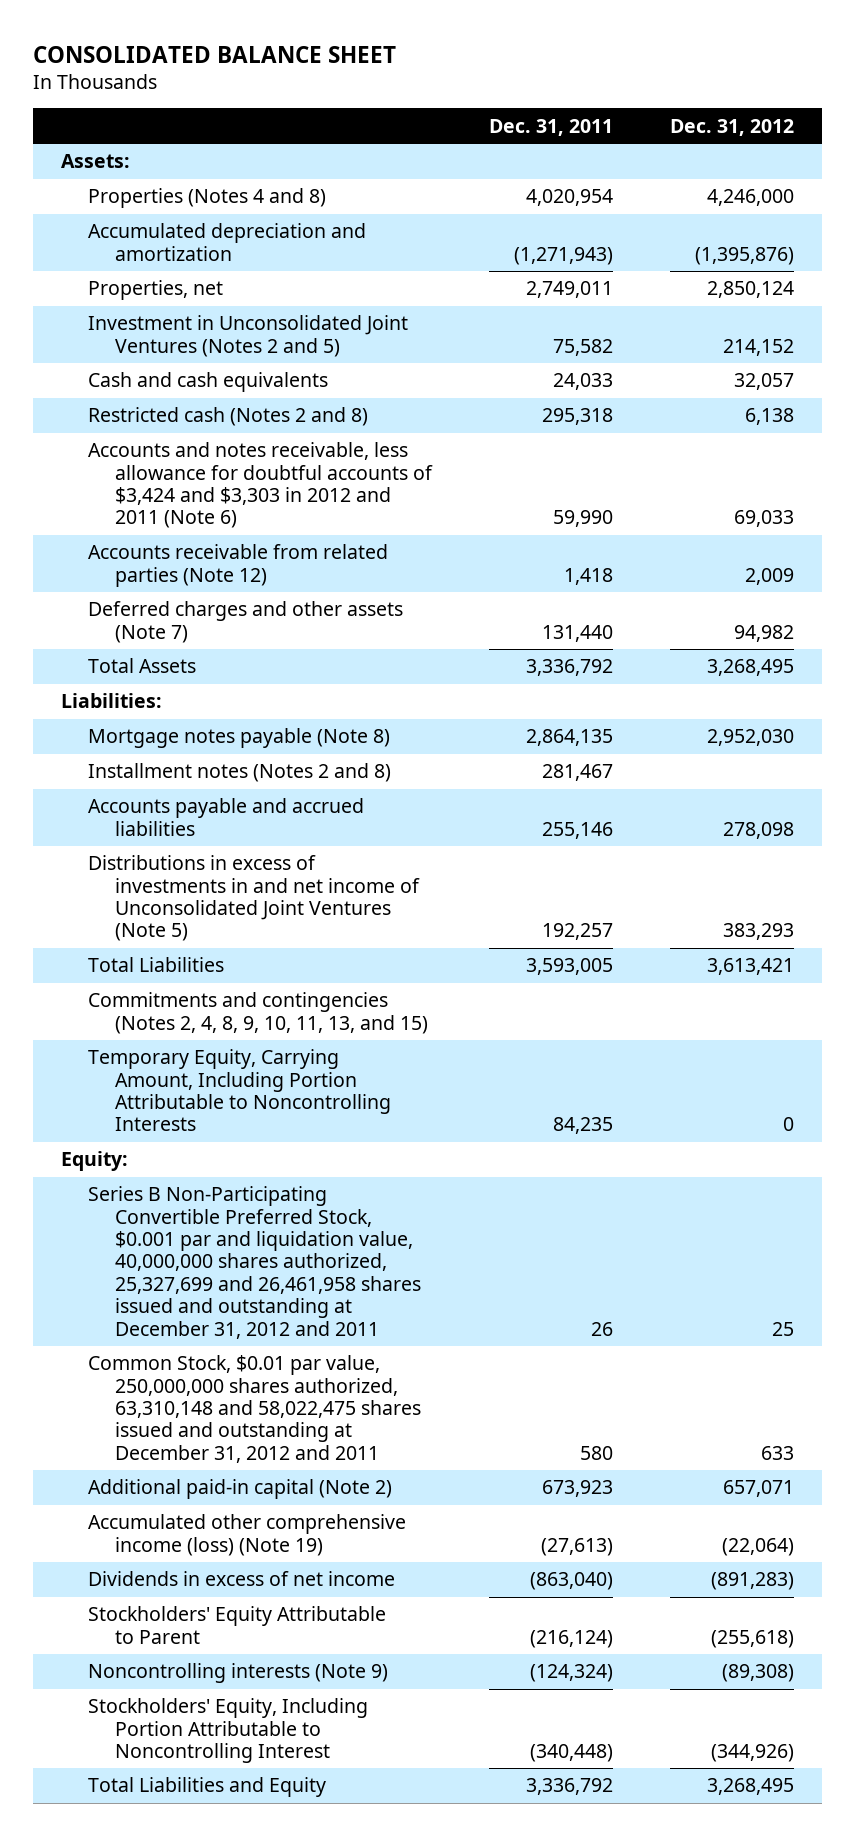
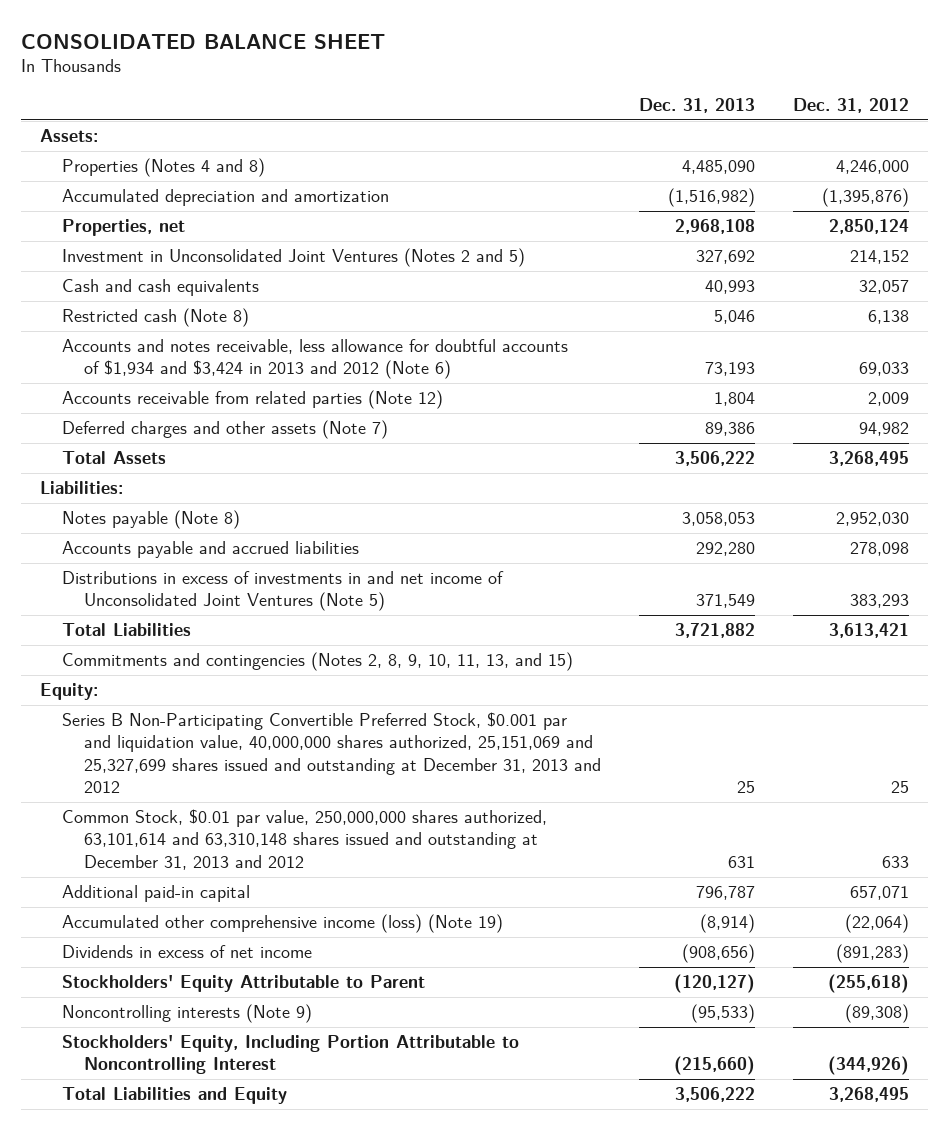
[488,118,613,136] Dec. 31, 2011 -> none
none -> [639,98,756,114] Dec. 31, 2013
[87,407,368,427] Restricted cash (Notes 2 and 8) -> [62,308,250,328] Restricted cash (Note 8)
[87,442,433,529] Accounts and notes receivable, less allowance for doubtful accounts of $3,424 and $3,303 in 2012 and 2011 (Note 6) -> [62,339,569,380] Accounts and notes receivable, less allowance for doubtful accounts of $1,934 and $3,424 in 2013 and 2012 (Note 6)
[87,763,391,783] Installment notes (Notes 2 and 8) -> none
[87,728,390,749] Mortgage notes payable (Note 8) -> [62,510,241,530] Notes payable (Note 8)
[87,1049,391,1132] Temporary Equity, Carrying Amount, Including Portion Attributable to Noncontrolling Interests -> none
[87,992,428,1034] Commitments and contingencies (Notes 2, 4, 8, 9, 10, 11, 13, and 15) -> [62,652,574,672] Commitments and contingencies (Notes 2, 8, 9, 10, 11, 13, and 15)
[87,1186,421,1339] Series B Non-Participating Convertible Preferred Stock, $0.001 par and liquidation value, 40,000,000 shares authorized, 25,327,699 and 26,461,958 shares issued and outstanding at December 31, 2012 and 2011 -> [62,712,601,794] Series B Non-Participating Convertible Preferred Stock, $0.001 par and liquidation value, 40,000,000 shares authorized, 25,151,069 and 25,327,699 shares issued and outstanding at December 31, 2013 and 2012
[87,1355,421,1463] Common Stock, $0.01 par value, 250,000,000 shares authorized, 63,310,148 and 58,022,475 shares issued and outstanding at December 31, 2012 and 2011 -> [62,809,548,870] Common Stock, $0.01 par value, 250,000,000 shares authorized, 63,101,614 and 63,310,148 shares issued and outstanding at December 31, 2013 and 2012
[87,1479,392,1500] Additional paid-in capital (Note 2) -> [62,885,251,903] Additional paid-in capital

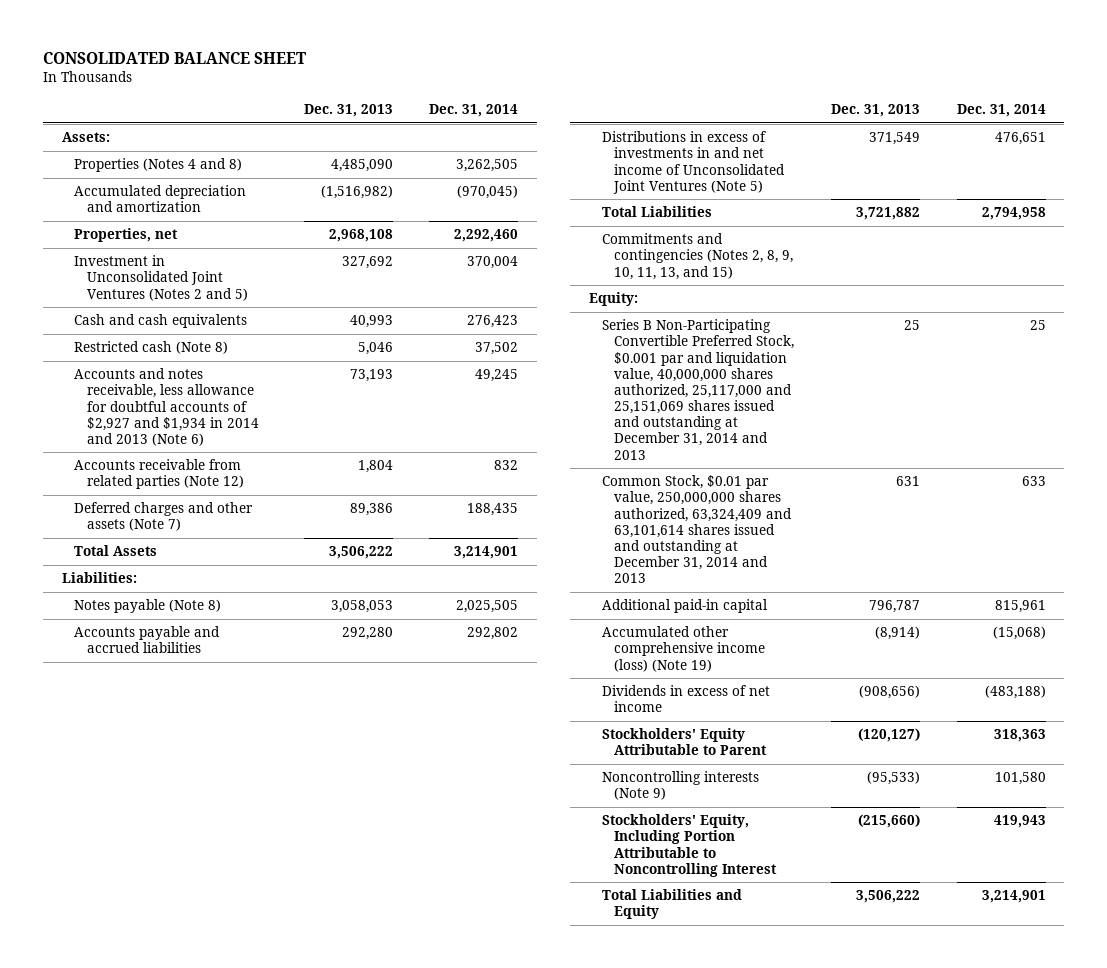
[793,98,910,114] Dec. 31, 2012 -> none
none -> [429,104,519,118] Dec. 31, 2014
[62,339,569,380] Accounts and notes receivable, less allowance for doubtful accounts of $1,934 and $3,424 in 2013 and 2012 (Note 6) -> [74,368,260,446] Accounts and notes receivable, less allowance for doubtful accounts of $2,927 and $1,934 in 2014 and 2013 (Note 6)
[62,712,601,794] Series B Non-Participating Convertible Preferred Stock, $0.001 par and liquidation value, 40,000,000 shares authorized, 25,151,069 and 25,327,699 shares issued and outstanding at December 31, 2013 and 2012 -> [601,319,795,460] Series B Non-Participating Convertible Preferred Stock, $0.001 par and liquidation value, 40,000,000 shares authorized, 25,117,000 and 25,151,069 shares issued and outstanding at December 31, 2014 and 2013
[62,809,548,870] Common Stock, $0.01 par value, 250,000,000 shares authorized, 63,101,614 and 63,310,148 shares issued and outstanding at December 31, 2013 and 2012 -> [601,475,793,584] Common Stock, $0.01 par value, 250,000,000 shares authorized, 63,324,409 and 63,101,614 shares issued and outstanding at December 31, 2014 and 2013

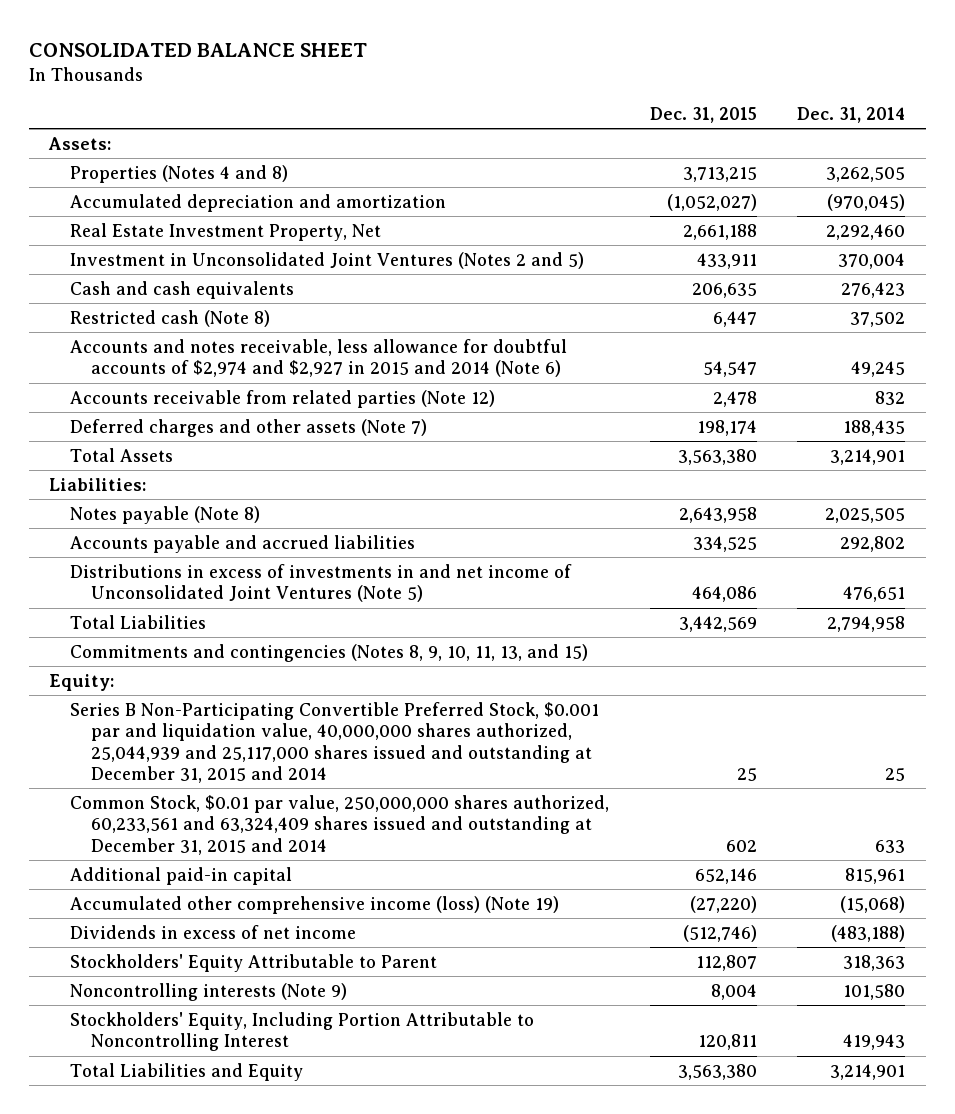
[303,104,393,118] Dec. 31, 2013 -> none
none -> [649,106,757,123] Dec. 31, 2015
[74,228,179,243] Properties, net -> [69,222,381,241] Real Estate Investment Property, Net
[74,368,260,446] Accounts and notes receivable, less allowance for doubtful accounts of $2,927 and $1,934 in 2014 and 2013 (Note 6) -> [69,338,567,378] Accounts and notes receivable, less allowance for doubtful accounts of $2,974 and $2,927 in 2015 and 2014 (Note 6)
[601,233,794,280] Commitments and contingencies (Notes 2, 8, 9, 10, 11, 13, and 15) -> [69,643,588,662] Commitments and contingencies (Notes 8, 9, 10, 11, 13, and 15)
[601,319,795,460] Series B Non-Participating Convertible Preferred Stock, $0.001 par and liquidation value, 40,000,000 shares authorized, 25,117,000 and 25,151,069 shares issued and outstanding at December 31, 2014 and 2013 -> [69,701,599,783] Series B Non-Participating Convertible Preferred Stock, $0.001 par and liquidation value, 40,000,000 shares authorized, 25,044,939 and 25,117,000 shares issued and outstanding at December 31, 2015 and 2014
[601,475,793,584] Common Stock, $0.01 par value, 250,000,000 shares authorized, 63,324,409 and 63,101,614 shares issued and outstanding at December 31, 2014 and 2013 -> [69,794,609,855] Common Stock, $0.01 par value, 250,000,000 shares authorized, 60,233,561 and 63,324,409 shares issued and outstanding at December 31, 2015 and 2014

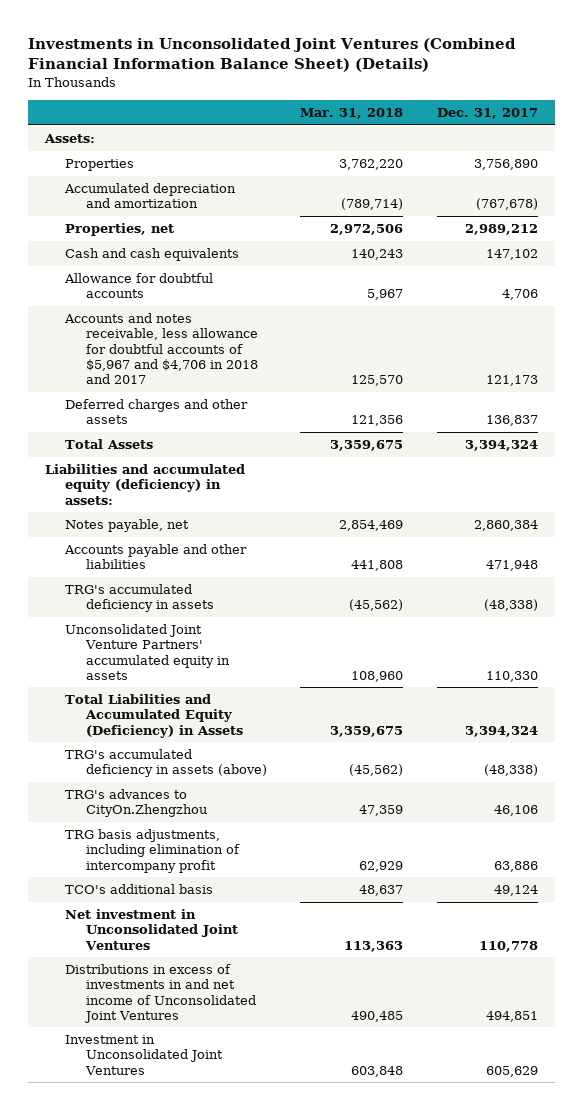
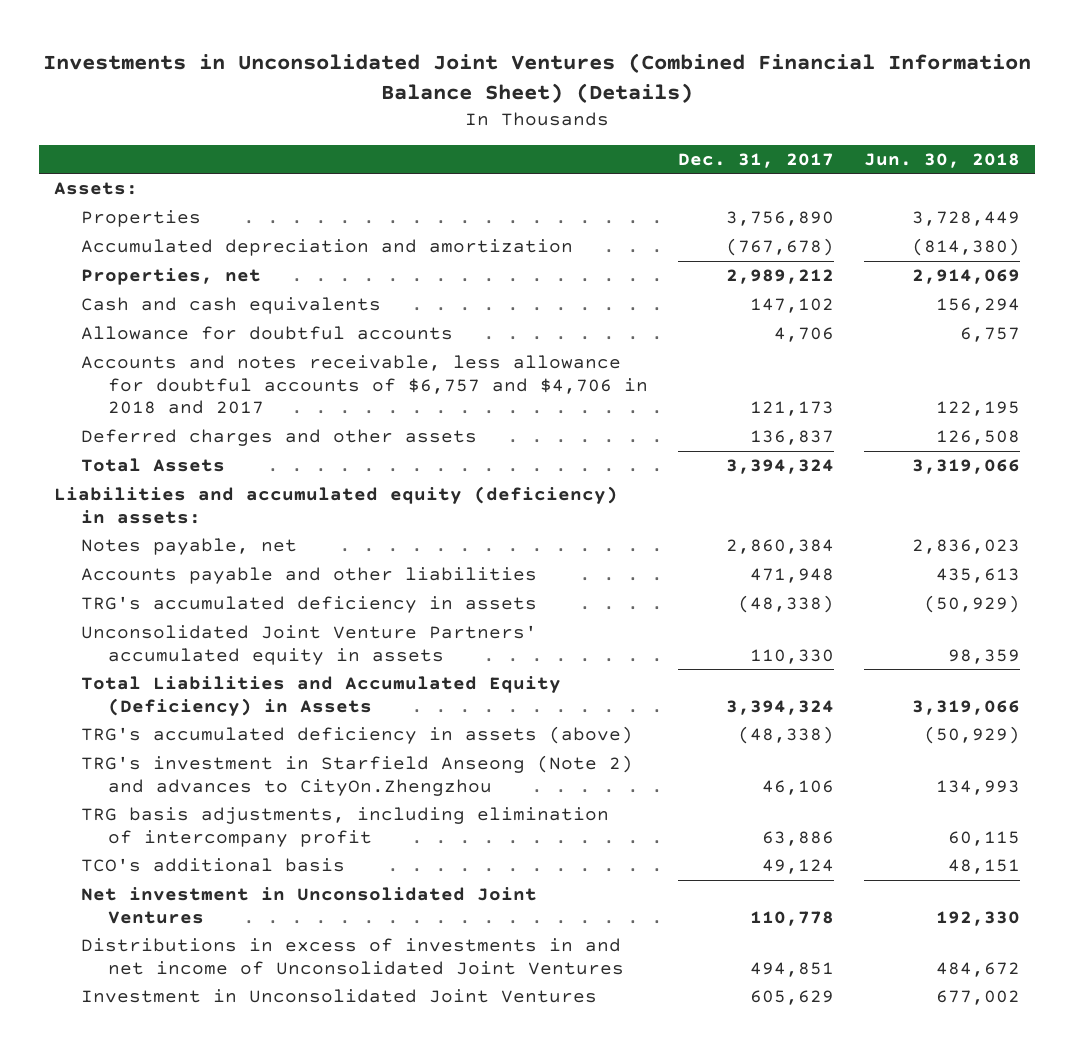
[300,108,404,120] Mar. 31, 2018 -> none
none -> [864,152,1021,168] Jun. 30, 2018
[64,313,258,384] Accounts and notes receivable, less allowance for doubtful accounts of $5,967 and $4,706 in 2018 and 2017 -> [81,355,649,415] Accounts and notes receivable, less allowance for doubtful accounts of $6,757 and $4,706 in 2018 and 2017
[65,789,207,818] TRG's advances to CityOn.Zhengzhou -> [81,755,634,796] TRG's investment in Starfield Anseong (Note 2) and advances to CityOn.Zhengzhou

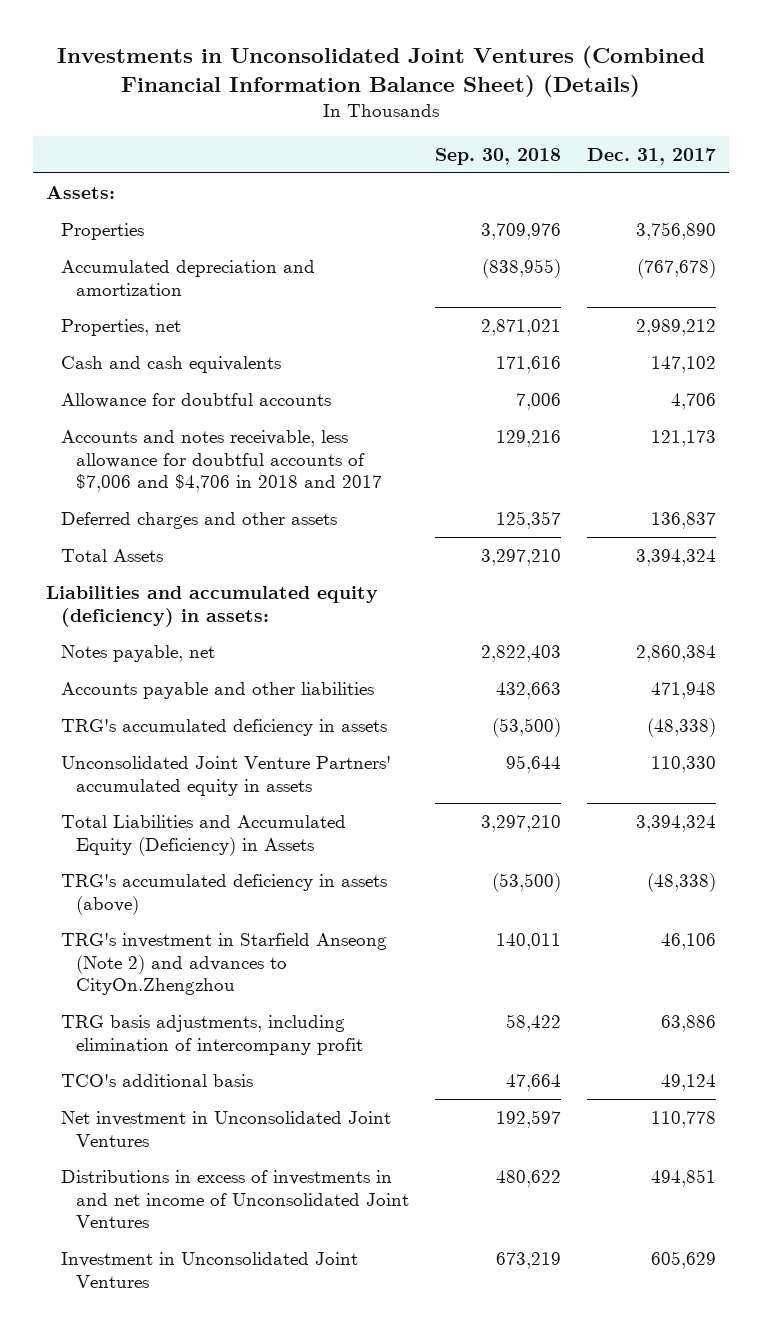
[864,152,1021,168] Jun. 30, 2018 -> none
none -> [434,148,561,166] Sep. 30, 2018
[81,355,649,415] Accounts and notes receivable, less allowance for doubtful accounts of $6,757 and $4,706 in 2018 and 2017 -> [61,429,382,493] Accounts and notes receivable, less allowance for doubtful accounts of $7,006 and $4,706 in 2018 and 2017

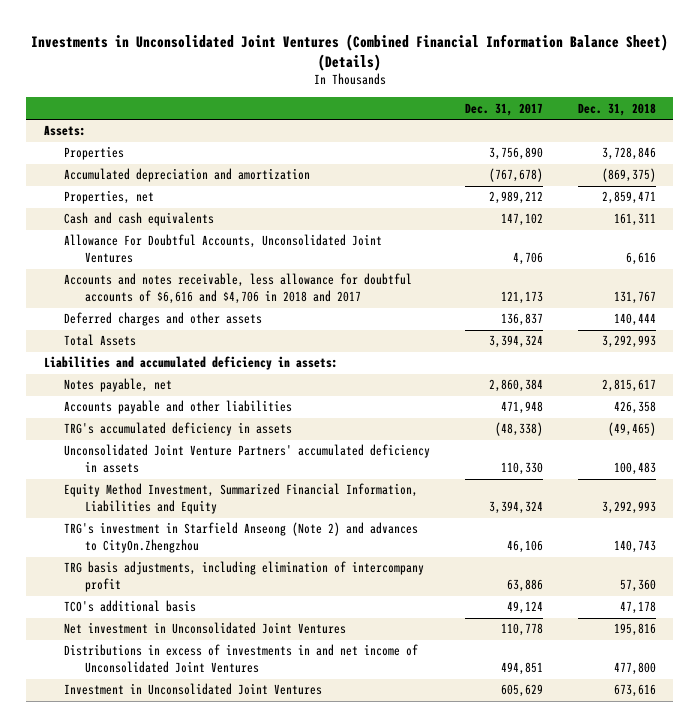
[434,148,561,166] Sep. 30, 2018 -> none
none -> [577,102,656,116] Dec. 31, 2018
[61,392,332,408] Allowance for doubtful accounts -> [64,234,383,264] Allowance For Doubtful Accounts, Unconsolidated Joint Ventures
[61,429,382,493] Accounts and notes receivable, less allowance for doubtful accounts of $7,006 and $4,706 in 2018 and 2017 -> [64,273,413,305] Accounts and notes receivable, less allowance for doubtful accounts of $6,616 and $4,706 in 2018 and 2017
[46,585,379,627] Liabilities and accumulated equity (deficiency) in assets: -> [43,356,338,371] Liabilities and accumulated deficiency in assets:
[61,873,388,915] TRG's accumulated deficiency in assets (above) -> none
[61,755,392,796] Unconsolidated Joint Venture Partners' accumulated equity in assets -> [64,444,431,474] Unconsolidated Joint Venture Partners' accumulated deficiency in assets
[61,814,347,856] Total Liabilities and Accumulated Equity (Deficiency) in Assets -> [64,483,419,515] Equity Method Investment, Summarized Financial Information, Liabilities and Equity

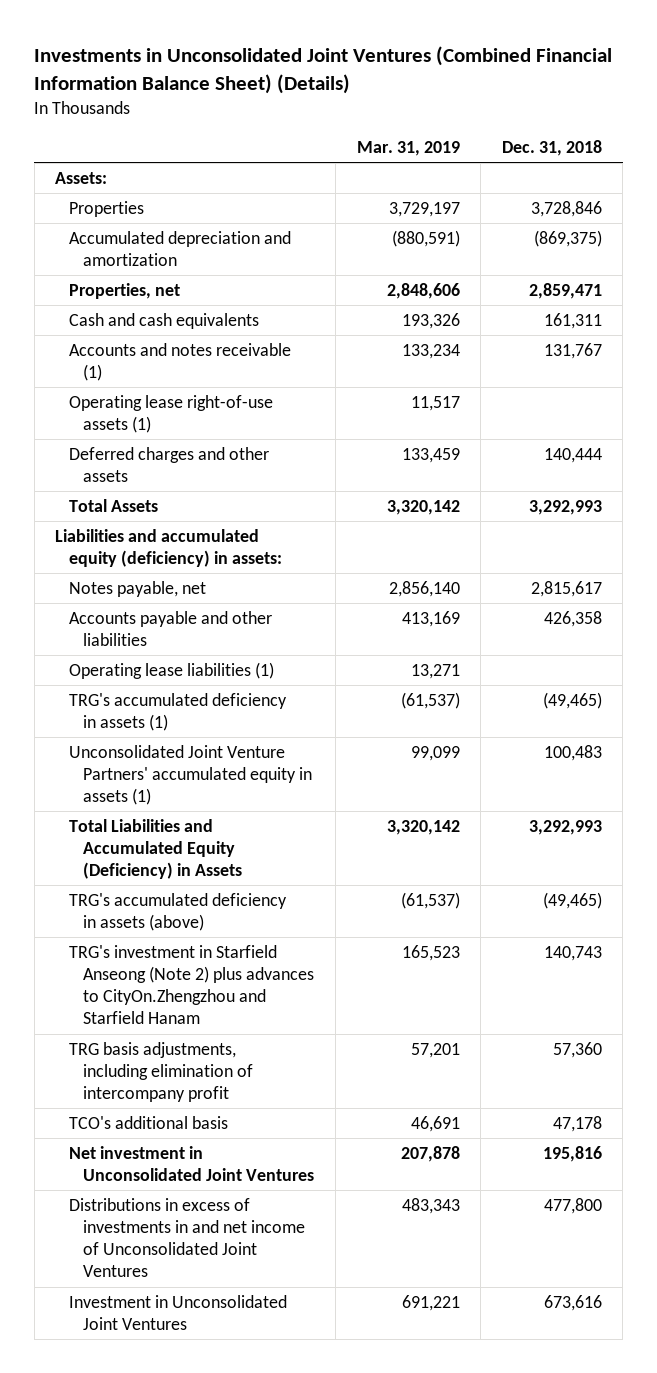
[464,102,543,116] Dec. 31, 2017 -> none
none -> [356,141,460,157] Mar. 31, 2019
[64,234,383,264] Allowance For Doubtful Accounts, Unconsolidated Joint Ventures -> none
[64,273,413,305] Accounts and notes receivable, less allowance for doubtful accounts of $6,616 and $4,706 in 2018 and 2017 -> [69,342,292,382] Accounts and notes receivable (1)
none -> [69,394,274,434] Operating lease right-of-use assets (1)
[43,356,338,371] Liabilities and accumulated deficiency in assets: -> [55,528,283,568] Liabilities and accumulated equity (deficiency) in assets:
none -> [69,661,275,679] Operating lease liabilities (1)
[64,422,293,437] TRG's accumulated deficiency in assets -> [69,692,288,732] TRG's accumulated deficiency in assets (1)
[64,444,431,474] Unconsolidated Joint Venture Partners' accumulated deficiency in assets -> [69,744,313,806] Unconsolidated Joint Venture Partners' accumulated equity in assets (1)
[64,483,419,515] Equity Method Investment, Summarized Financial Information, Liabilities and Equity -> [69,818,243,880] Total Liabilities and Accumulated Equity (Deficiency) in Assets
none -> [69,892,288,932] TRG's accumulated deficiency in assets (above)
[64,522,419,554] TRG's investment in Starfield Anseong (Note 2) and advances to CityOn.Zhengzhou -> [69,944,315,1025] TRG's investment in Starfield Anseong (Note 2) plus advances to CityOn.Zhengzhou and Starfield Hanam

